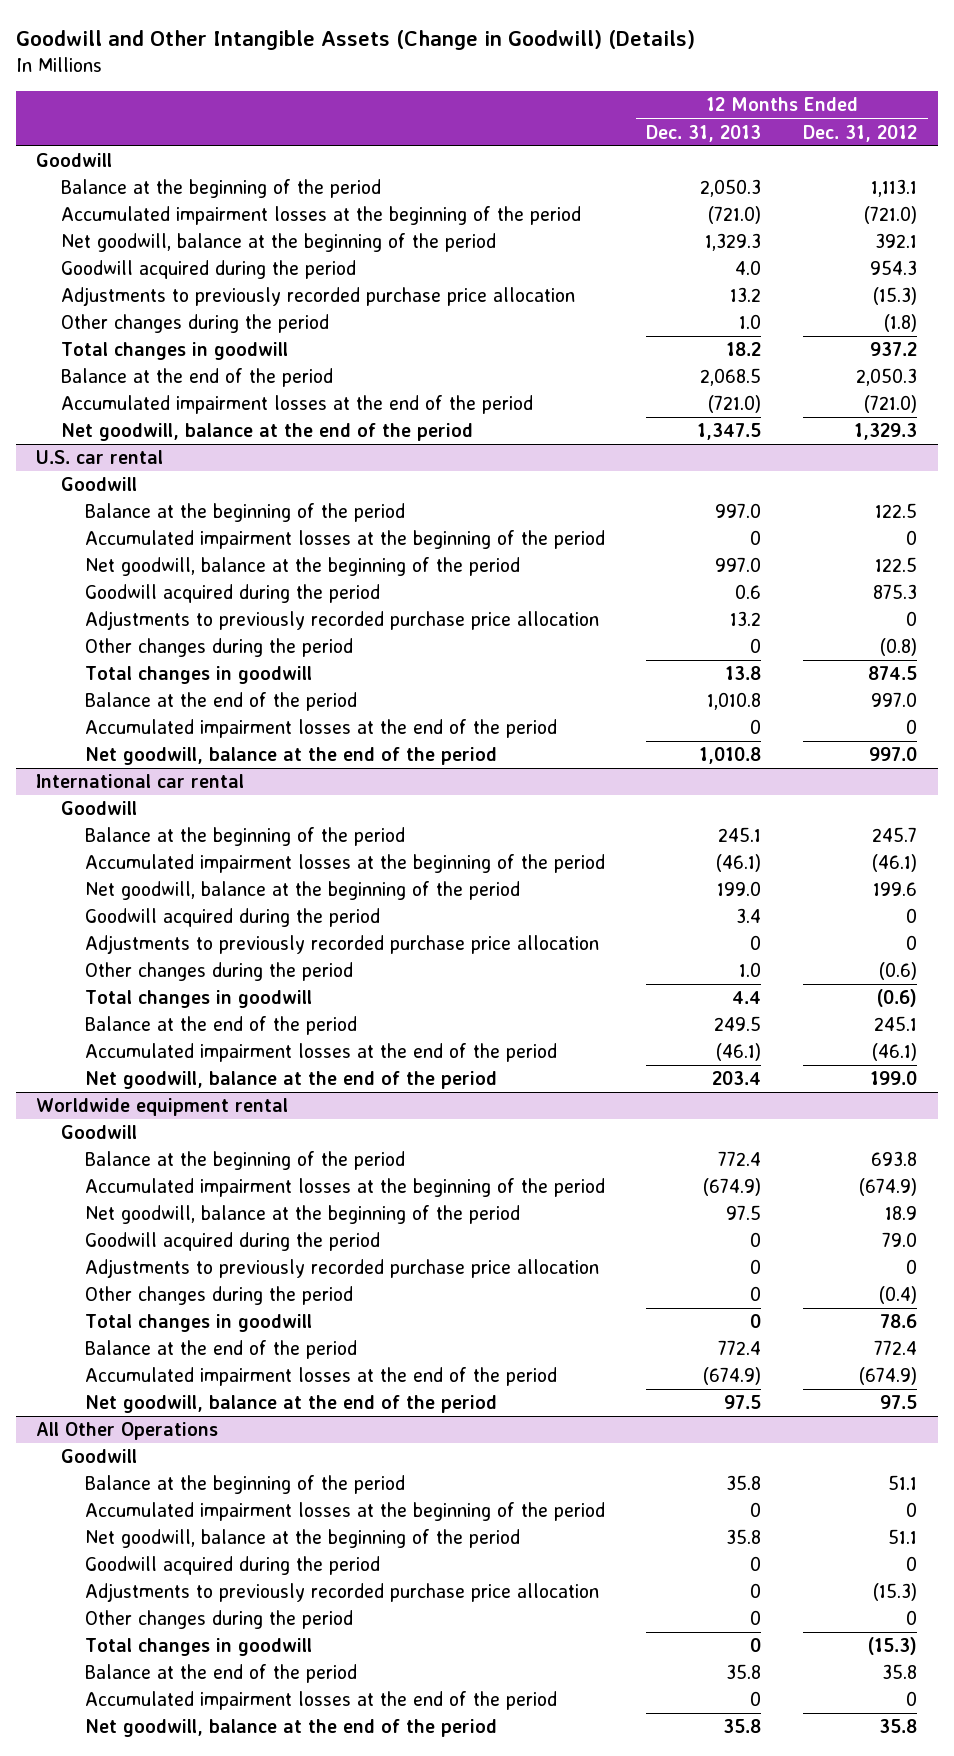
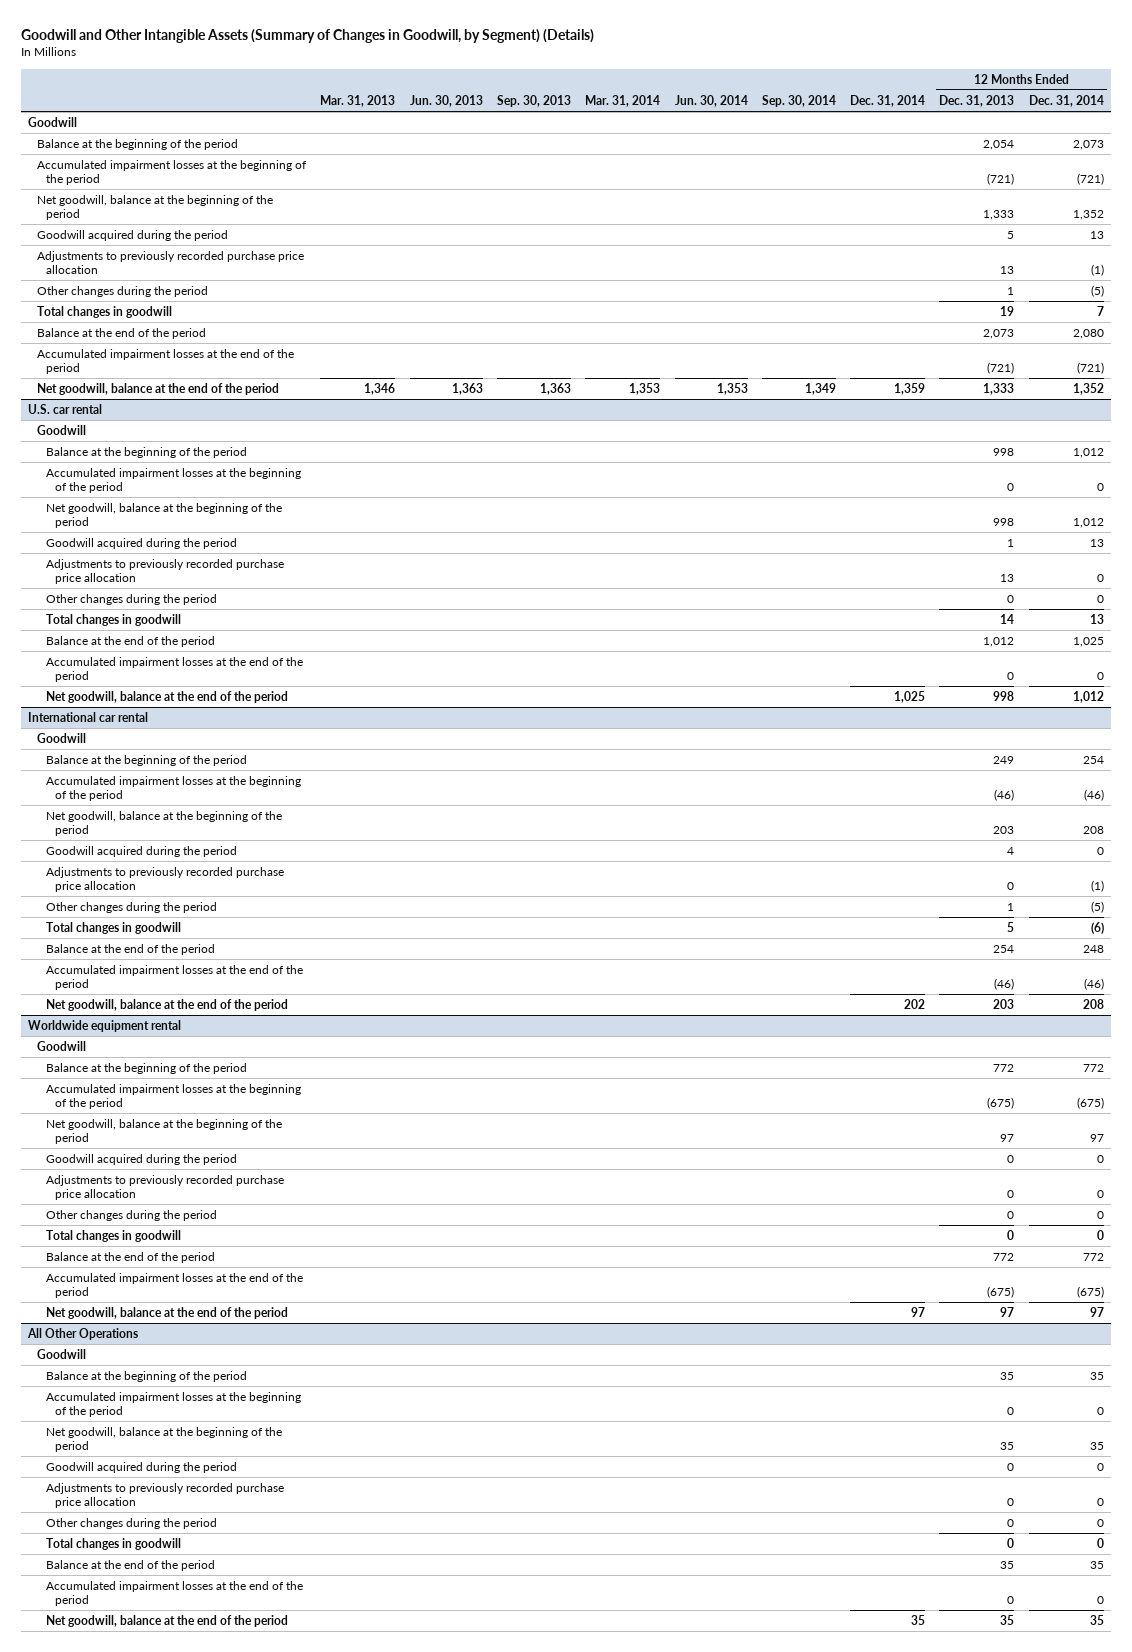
[15,29,695,50] Goodwill and Other Intangible Assets (Change in Goodwill) (Details) -> [21,28,595,43] Goodwill and Other Intangible Assets (Summary of Changes in Goodwill, by Segment) (Details)
[803,124,918,142] Dec. 31, 2012 -> none
none -> [320,94,396,107] Mar. 31, 2013
none -> [409,94,483,107] Jun. 30, 2013
none -> [496,94,571,107] Sep. 30, 2013
none -> [585,94,661,107] Mar. 31, 2014
none -> [674,94,748,107] Jun. 30, 2014
none -> [761,94,836,107] Sep. 30, 2014
none -> [850,94,926,107] Dec. 31, 2014
none -> [1028,94,1104,107] Dec. 31, 2014
[700,179,762,198] 2,050.3 -> [983,140,1015,151] 2,054
[708,206,762,225] (721.0) -> [987,173,1015,186] (721)
[705,233,762,252] 1,329.3 -> [983,210,1015,221] 1,333
[735,260,762,276] 4.0 -> [1007,231,1015,240] 5
[730,287,762,303] 13.2 -> [1000,266,1015,275] 13
[739,314,762,330] 1.0 -> [1007,287,1015,296] 1
[726,342,762,357] 18.2 -> [1000,306,1015,317] 19
[700,368,762,387] 2,068.5 -> [983,329,1015,340] 2,073
[708,395,762,414] (721.0) -> [987,362,1015,375] (721)
[697,423,762,441] 1,347.5 -> [983,383,1015,396] 1,333
[715,503,762,519] 997.0 -> [993,448,1015,457] 998
[715,557,762,573] 997.0 -> [993,518,1015,527] 998
[735,584,762,600] 0.6 -> [1007,539,1015,548] 1
[730,611,762,627] 13.2 -> [1000,574,1015,583] 13
[725,666,762,681] 13.8 -> [1000,614,1015,625] 14
[707,692,762,711] 1,010.8 -> [983,637,1015,648] 1,012
[699,747,762,765] 1,010.8 -> [993,691,1015,702] 998
[718,827,762,843] 245.1 -> [993,756,1015,765] 249
[716,854,762,873] (46.1) -> [994,789,1015,802] (46)
[717,881,762,897] 199.0 -> [993,826,1015,835] 203
[736,908,762,924] 3.4 -> [1007,847,1015,856] 4
[739,962,762,978] 1.0 -> [1007,903,1015,912] 1
[732,991,762,1005] 4.4 -> [1007,922,1015,933] 5
[714,1016,762,1032] 249.5 -> [993,945,1015,954] 254
[716,1043,762,1062] (46.1) -> [994,978,1015,991] (46)
[712,1071,762,1086] 203.4 -> [993,999,1015,1010] 203
[718,1151,762,1167] 772.4 -> [993,1064,1015,1073] 772
[703,1178,762,1197] (674.9) -> [987,1097,1015,1110] (675)
[726,1205,762,1221] 97.5 -> [1000,1134,1015,1143] 97
[718,1340,762,1356] 772.4 -> [993,1253,1015,1262] 772
[703,1367,762,1386] (674.9) -> [987,1286,1015,1299] (675)
[724,1395,762,1410] 97.5 -> [1000,1307,1015,1318] 97
[726,1475,762,1491] 35.8 -> [1000,1372,1015,1381] 35
[726,1529,762,1545] 35.8 -> [1000,1442,1015,1451] 35
[726,1664,762,1680] 35.8 -> [1000,1561,1015,1570] 35
[723,1719,762,1734] 35.8 -> [1000,1615,1015,1626] 35

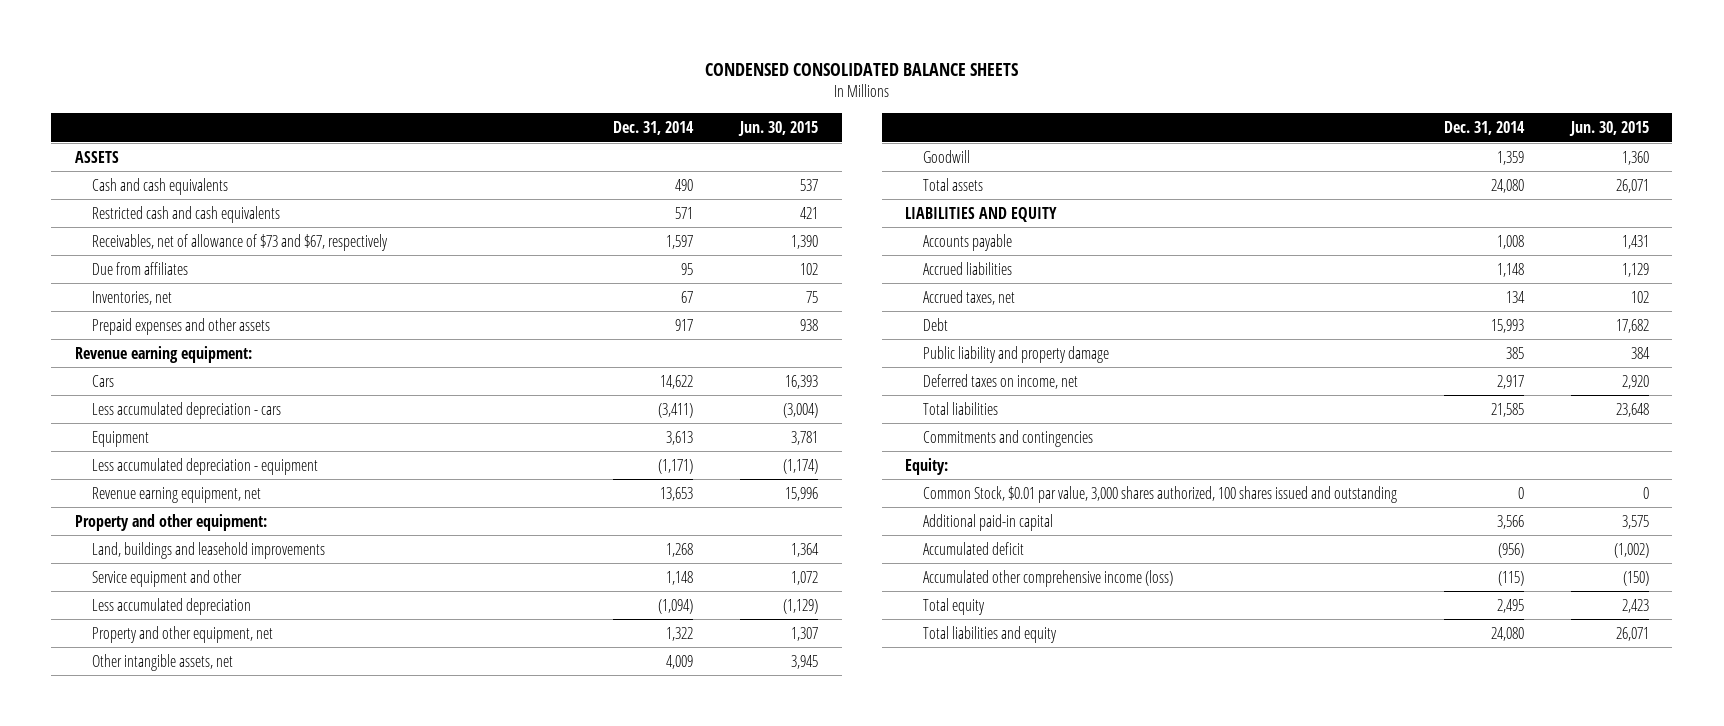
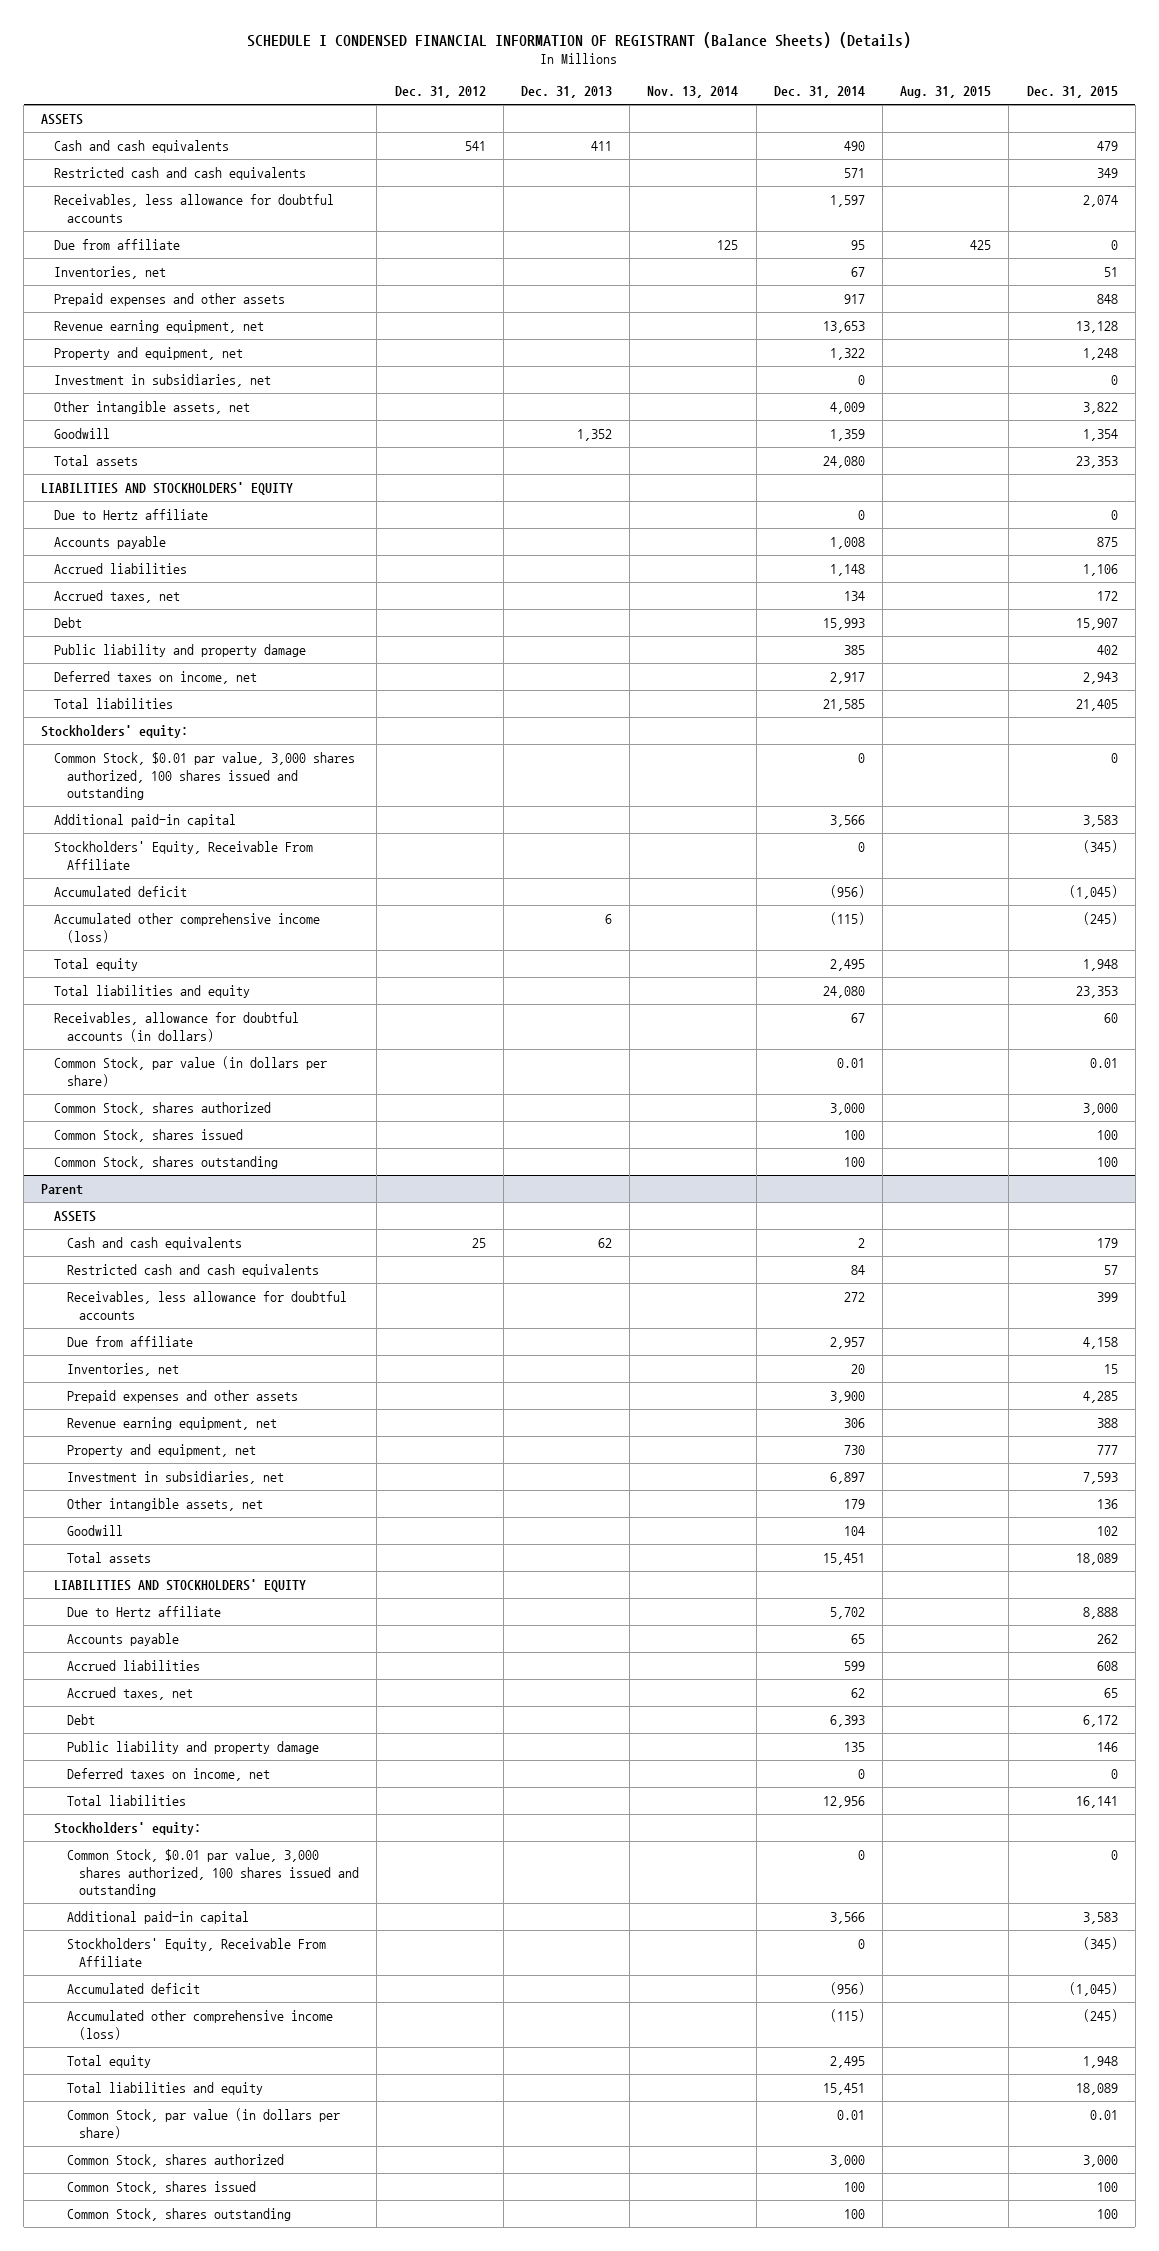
[704,63,1018,77] CONDENSED CONSOLIDATED BALANCE SHEETS -> [247,31,912,48] SCHEDULE I CONDENSED FINANCIAL INFORMATION OF REGISTRANT (Balance Sheets) (Details)
[738,121,819,137] Jun. 30, 2015 -> none
none -> [394,86,486,99] Dec. 31, 2012
none -> [521,86,613,99] Dec. 31, 2013
none -> [647,86,739,99] Nov. 13, 2014
none -> [900,86,992,99] Aug. 31, 2015
none -> [1026,86,1118,99] Dec. 31, 2015
[92,233,389,251] Receivables, net of allowance of $73 and $67, respectively -> [54,193,335,223] Receivables, less allowance for doubtful accounts
[92,261,189,275] Due from affiliates -> [54,238,181,250] Due from affiliate
[74,345,252,363] Revenue earning equipment: -> none
[92,374,115,387] Cars -> none
[92,401,282,419] Less accumulated depreciation - cars -> none
[92,430,150,447] Equipment -> none
[92,457,319,475] Less accumulated depreciation - equipment -> none
[74,513,267,531] Property and other equipment: -> none
[92,541,326,559] Land, buildings and leasehold improvements -> none
[92,569,243,587] Service equipment and other -> none
[92,597,252,615] Less accumulated depreciation -> none
[92,625,274,643] Property and other equipment, net -> [54,346,244,360] Property and equipment, net
none -> [54,373,272,387] Investment in subsidiaries, net
[905,206,1058,222] LIABILITIES AND EQUITY -> [41,481,294,495] LIABILITIES AND STOCKHOLDERS' EQUITY
none -> [54,508,209,520] Due to Hertz affiliate
[922,429,1093,447] Commitments and contingencies -> none
[905,457,949,475] Equity: -> [41,724,189,738] Stockholders' equity:
none -> [54,840,314,870] Stockholders' Equity, Receivable From Affiliate
none -> [54,1011,300,1042] Receivables, allowance for doubtful accounts (in dollars)
none -> [54,1055,328,1087] Common Stock, par value (in dollars per share)
none -> [54,1101,272,1115] Common Stock, shares authorized
none -> [54,1128,244,1142] Common Stock, shares issued
none -> [54,1155,279,1169] Common Stock, shares outstanding
none -> [41,1183,84,1195] Parent
none -> [54,1210,97,1222] ASSETS
none -> [66,1236,242,1250] Cash and cash equivalents
none -> [66,1263,319,1277] Restricted cash and cash equivalents
none -> [66,1290,347,1320] Receivables, less allowance for doubtful accounts
none -> [66,1335,193,1347] Due from affiliate
none -> [66,1362,179,1376] Inventories, net
none -> [66,1389,298,1403] Prepaid expenses and other assets
none -> [66,1416,277,1430] Revenue earning equipment, net
none -> [66,1443,256,1457] Property and equipment, net
none -> [66,1470,284,1484] Investment in subsidiaries, net
none -> [66,1497,263,1511] Other intangible assets, net
none -> [66,1524,123,1536] Goodwill
none -> [66,1551,151,1563] Total assets
none -> [54,1578,307,1592] LIABILITIES AND STOCKHOLDERS' EQUITY
none -> [66,1605,221,1617] Due to Hertz affiliate
none -> [66,1632,179,1646] Accounts payable
none -> [66,1659,200,1671] Accrued liabilities
none -> [66,1686,193,1700] Accrued taxes, net
none -> [66,1713,95,1725] Debt
none -> [66,1740,319,1754] Public liability and property damage
none -> [66,1767,270,1781] Deferred taxes on income, net
none -> [66,1794,186,1806] Total liabilities
none -> [54,1821,202,1835] Stockholders' equity:
none -> [66,1848,360,1898] Common Stock, $0.01 par value, 3,000 shares authorized, 100 shares issued and outstanding
none -> [66,1910,249,1924] Additional paid-in capital
none -> [66,1937,326,1967] Stockholders' Equity, Receivable From Affiliate
none -> [66,1982,200,1994] Accumulated deficit
none -> [66,2009,333,2040] Accumulated other comprehensive income (loss)
none -> [66,2054,151,2068] Total equity
none -> [66,2081,263,2095] Total liabilities and equity
none -> [66,2107,340,2139] Common Stock, par value (in dollars per share)
none -> [66,2153,284,2167] Common Stock, shares authorized
none -> [66,2180,256,2194] Common Stock, shares issued
none -> [66,2207,291,2221] Common Stock, shares outstanding

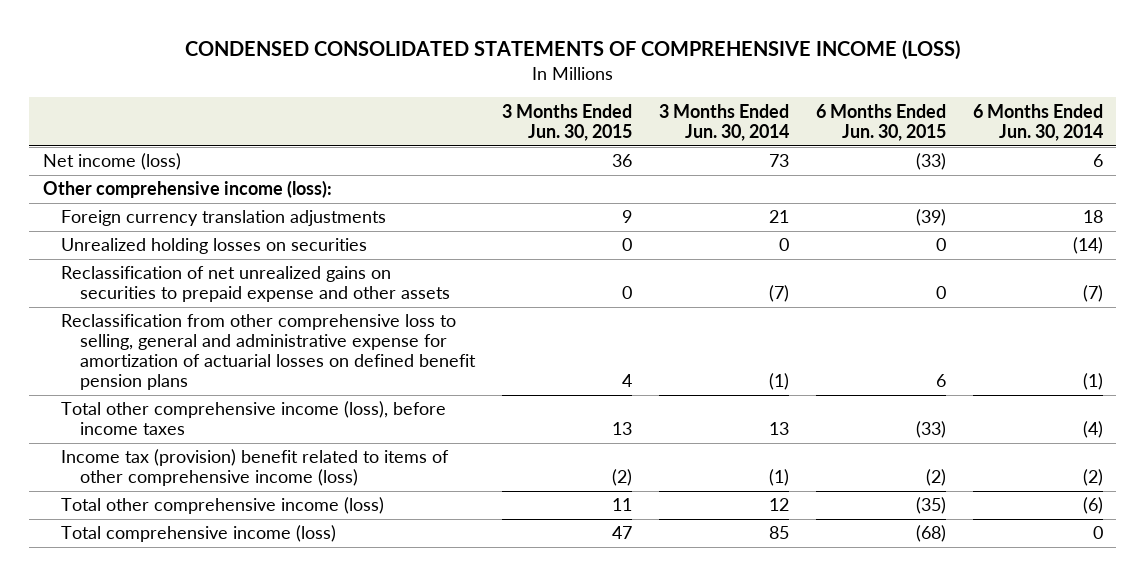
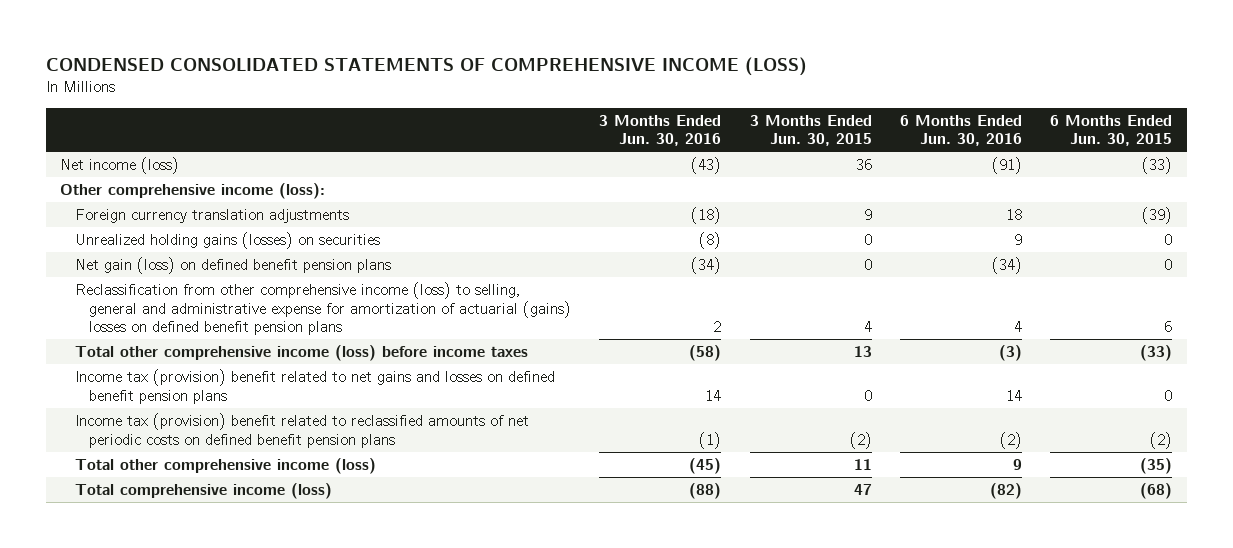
[658,103,789,141] 3 Months Ended Jun. 30, 2014 -> none
[972,103,1103,141] 6 Months Ended Jun. 30, 2014 -> none
none -> [599,114,722,147] 3 Months Ended Jun. 30, 2016
none -> [900,114,1023,147] 6 Months Ended Jun. 30, 2016
[61,266,450,303] Reclassification of net unrealized gains on securities to prepaid expense and other assets -> none
[61,238,368,255] Unrealized holding losses on securities -> [74,231,380,249] Unrealized holding gains (losses) on securities
none -> [74,256,391,274] Net gain (loss) on defined benefit pension plans
[61,314,476,391] Reclassification from other comprehensive loss to selling, general and administrative expense for amortization of actuarial losses on defined benefit pension plans -> [74,281,571,336] Reclassification from other comprehensive income (loss) to selling, general and administrative expense for amortization of actuarial (gains) losses on defined benefit pension plans
[61,401,447,436] Total other comprehensive income (loss), before income taxes -> [74,344,528,361] Total other comprehensive income (loss) before income taxes
none -> [74,368,555,404] Income tax (provision) benefit related to net gains and losses on defined benefit pension plans
[61,449,450,487] Income tax (provision) benefit related to items of other comprehensive income (loss) -> [74,412,529,448] Income tax (provision) benefit related to reclassified amounts of net periodic costs on defined benefit pension plans

